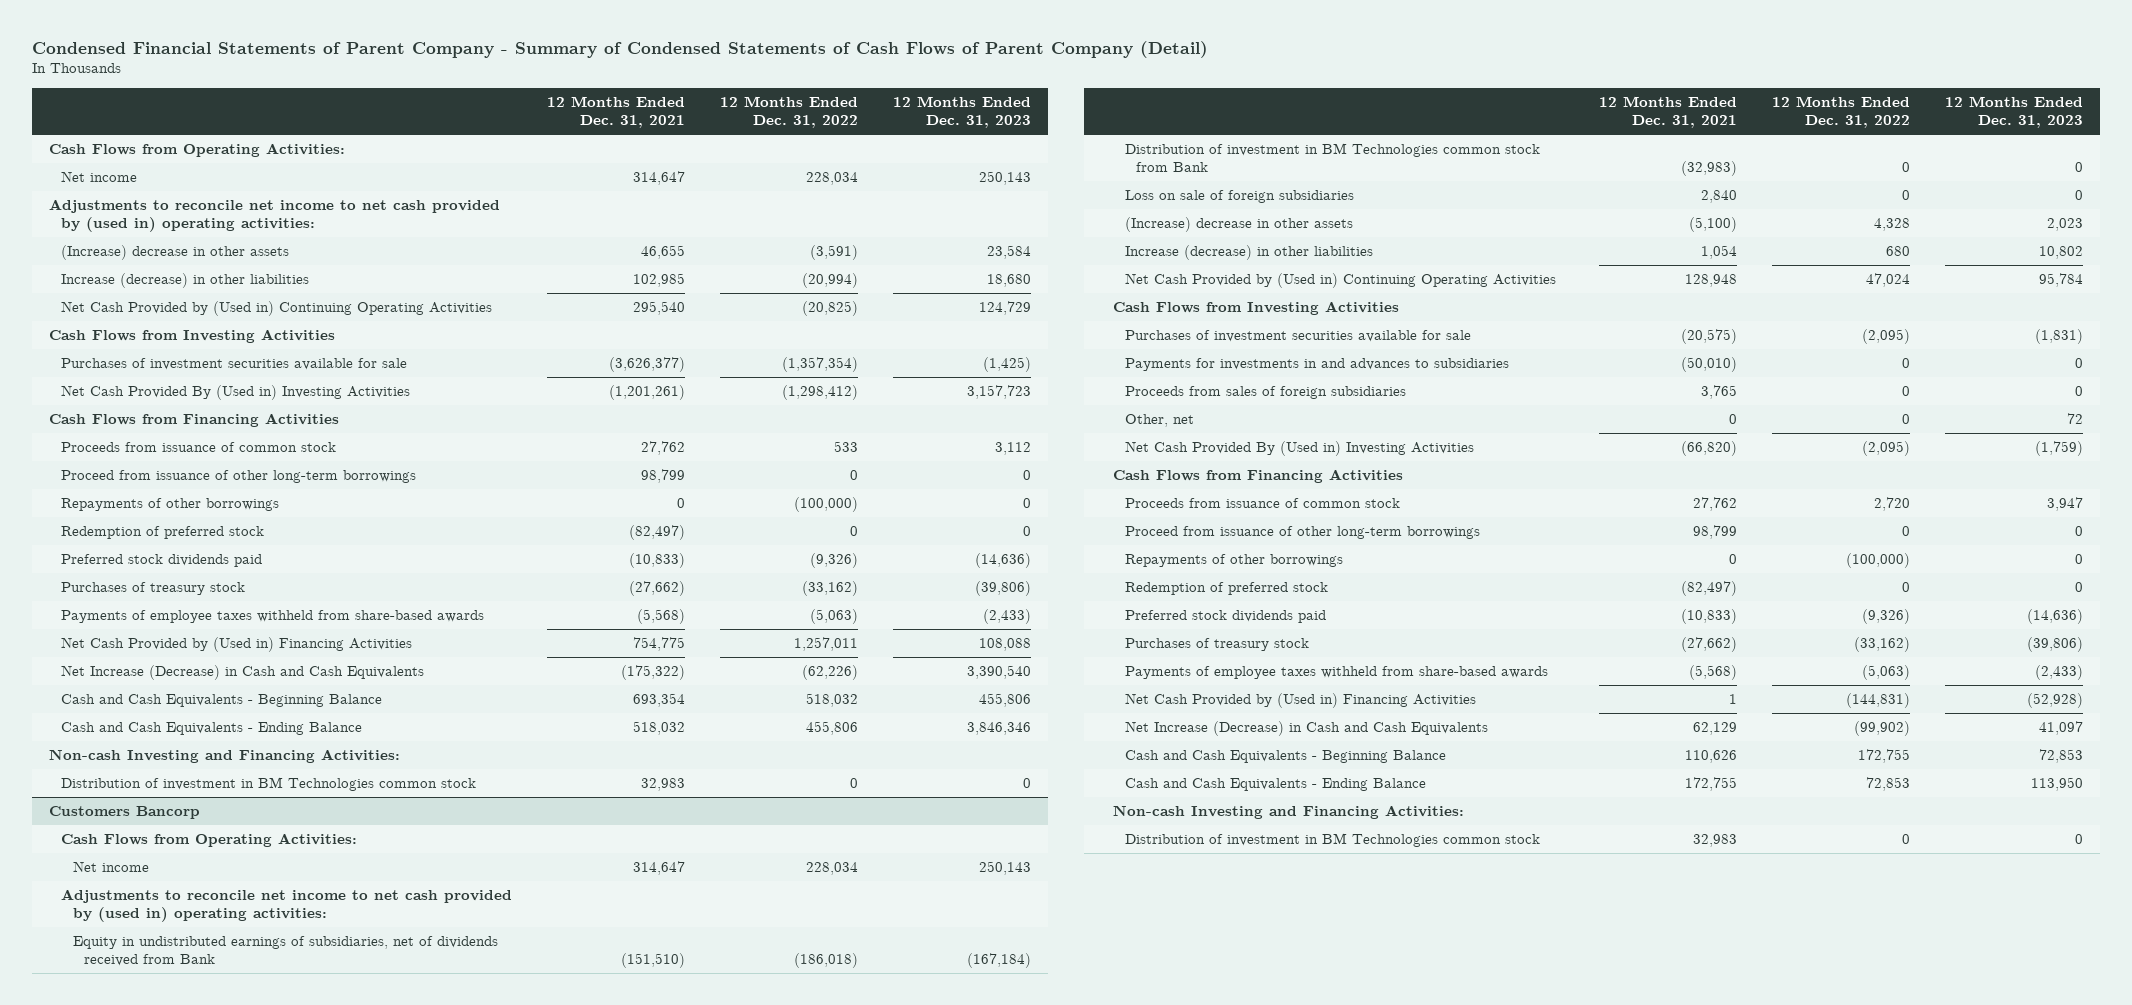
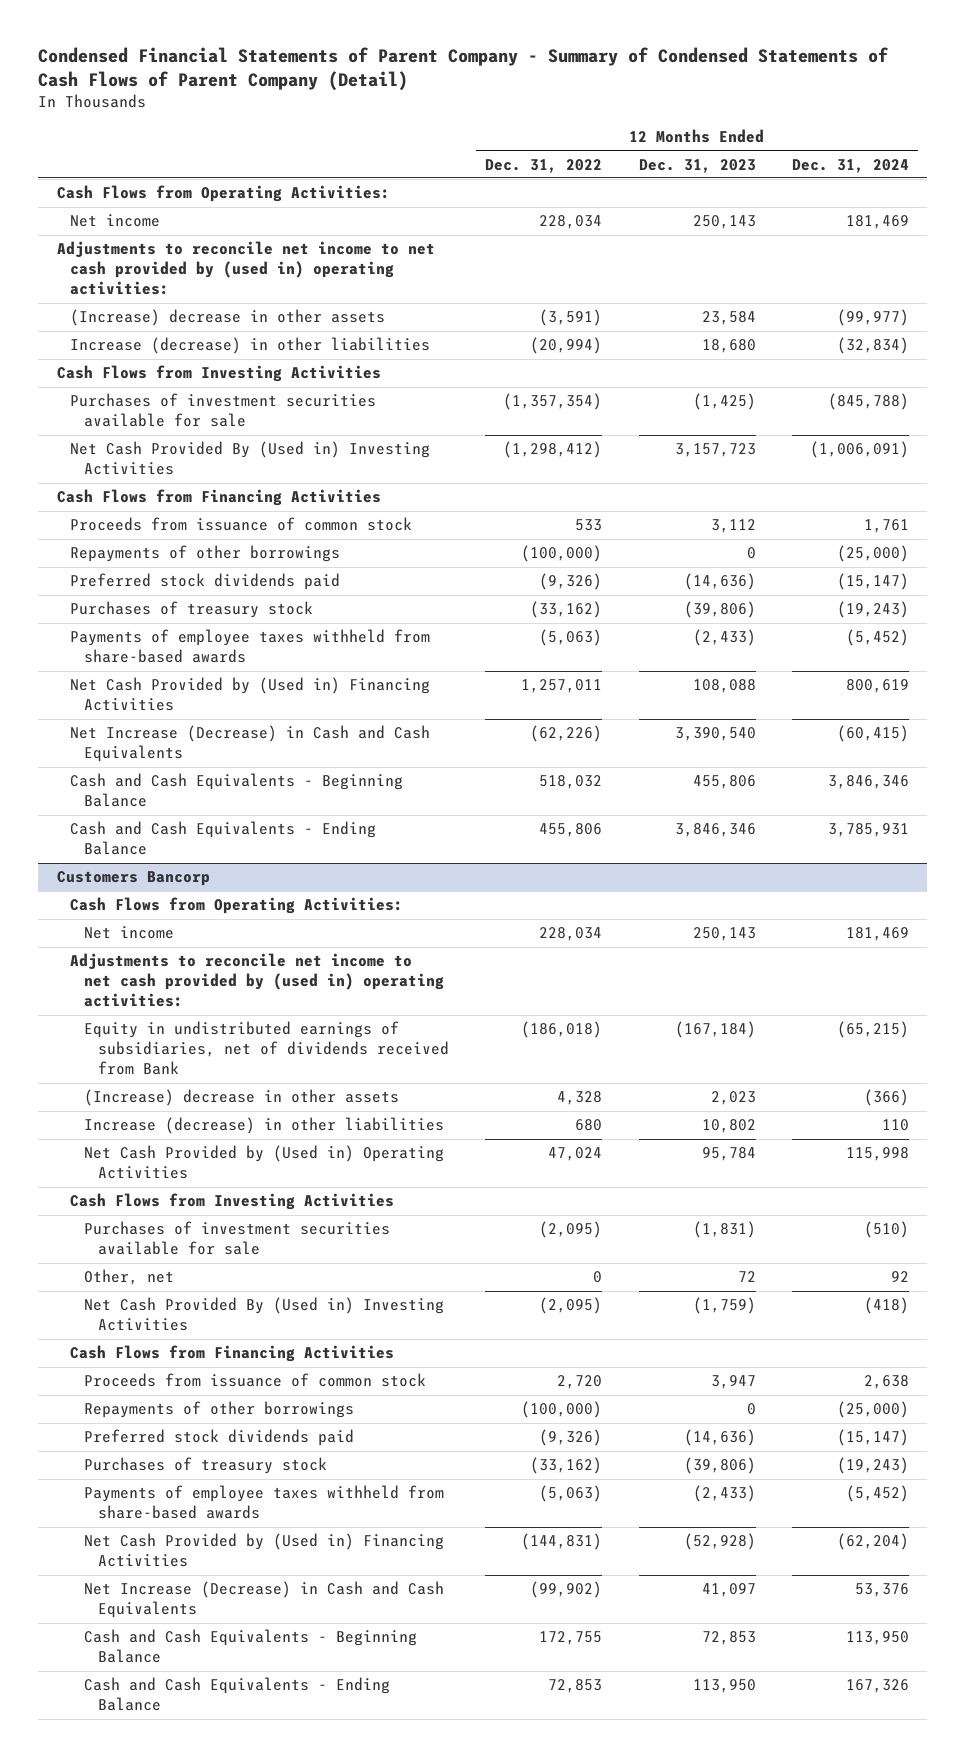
[546,96,685,129] 12 Months Ended Dec. 31, 2021 -> none
none -> [792,158,910,173] Dec. 31, 2024
[60,301,492,317] Net Cash Provided by (Used in) Continuing Operating Activities -> none
[60,470,416,484] Proceed from issuance of other long-term borrowings -> none
[60,526,264,540] Redemption of preferred stock -> none
[49,749,401,764] Non-cash Investing and Financing Activities: -> none
[60,777,476,792] Distribution of investment in BM Technologies common stock -> none
[1124,143,1540,173] Distribution of investment in BM Technologies common stock from Bank -> none
[1124,190,1354,204] Loss on sale of foreign subsidiaries -> none
[1124,273,1556,289] Net Cash Provided by (Used in) Continuing Operating Activities -> [83,1145,444,1180] Net Cash Provided by (Used in) Operating Activities
[1124,358,1509,372] Payments for investments in and advances to subsidiaries -> none
[1124,386,1406,400] Proceeds from sales of foreign subsidiaries -> none
[1124,526,1480,540] Proceed from issuance of other long-term borrowings -> none
[1124,582,1328,596] Redemption of preferred stock -> none
[1113,805,1465,820] Non-cash Investing and Financing Activities: -> none
[1124,833,1540,848] Distribution of investment in BM Technologies common stock -> none

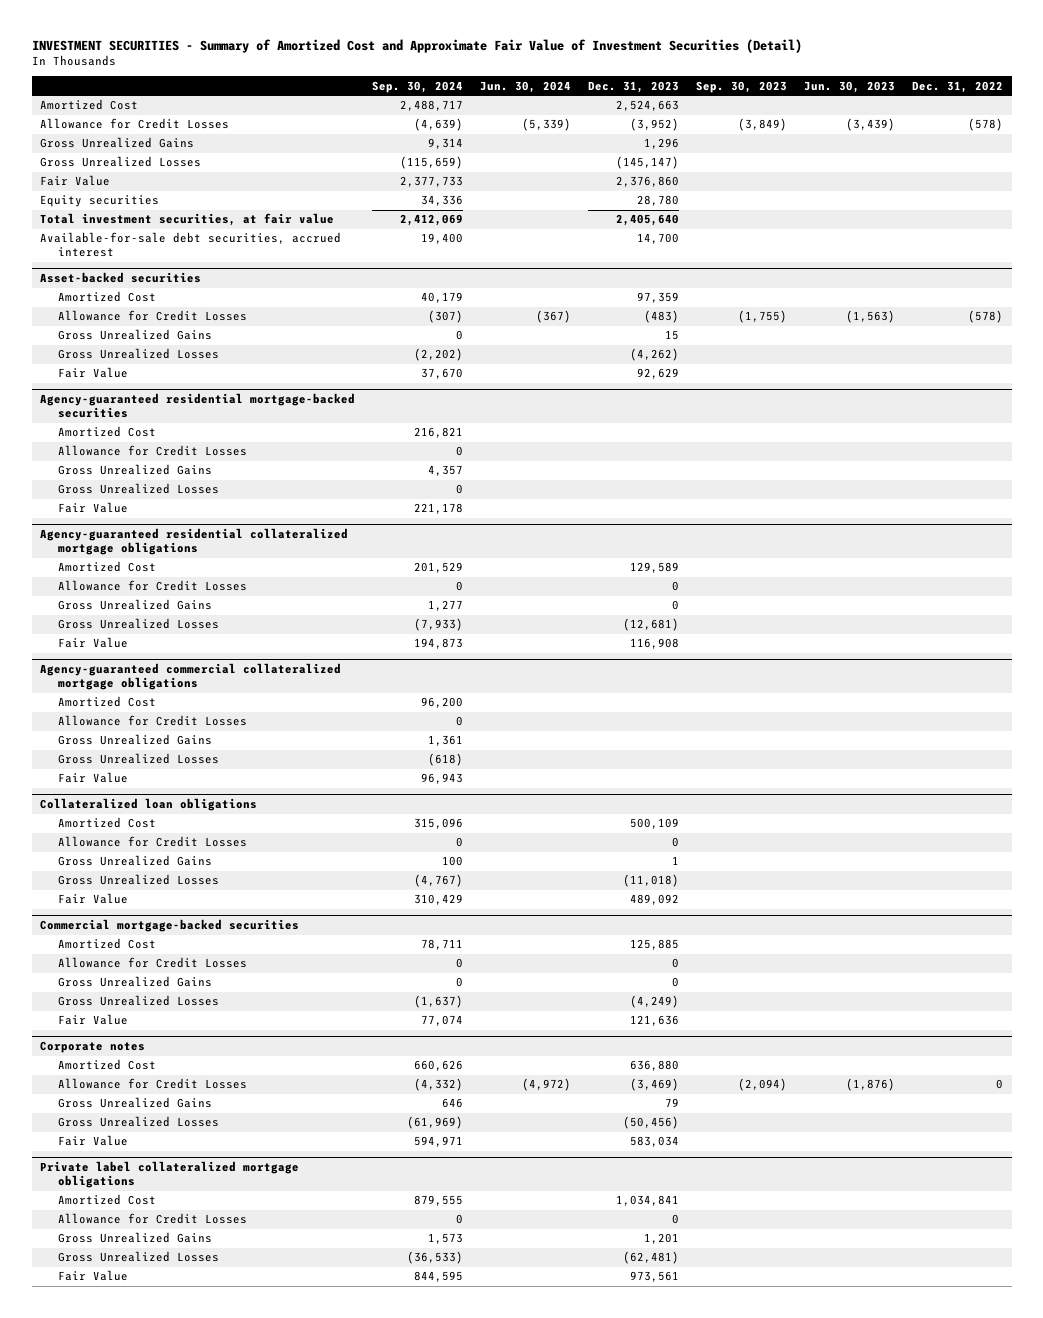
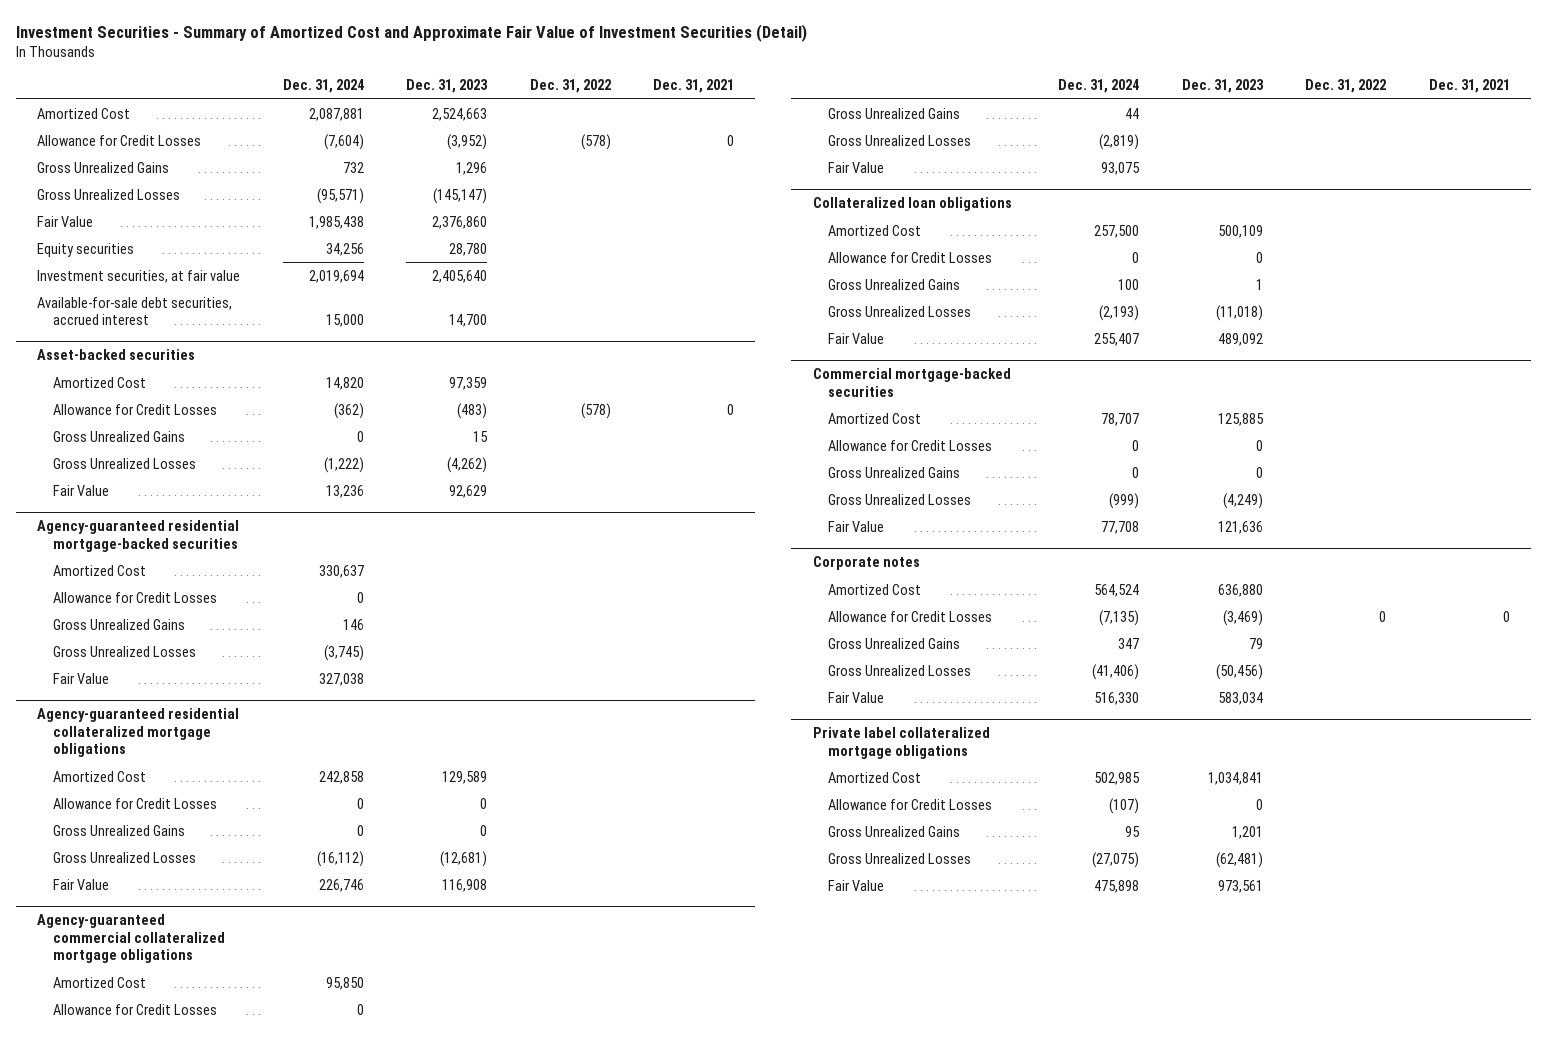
[31,38,802,53] INVESTMENT SECURITIES - Summary of Amortized Cost and Approximate Fair Value of Investment Securities (Detail) -> [15,23,807,42] Investment Securities - Summary of Amortized Cost and Approximate Fair Value of Investment Securities (Detail)
[372,80,464,93] Sep. 30, 2024 -> none
[480,80,572,93] Jun. 30, 2024 -> none
[696,80,788,93] Sep. 30, 2023 -> none
[804,80,896,93] Jun. 30, 2023 -> none
none -> [282,79,364,94] Dec. 31, 2024
none -> [653,79,735,94] Dec. 31, 2021
[40,213,335,227] Total investment securities, at fair value -> [36,269,240,283] Investment securities, at fair value

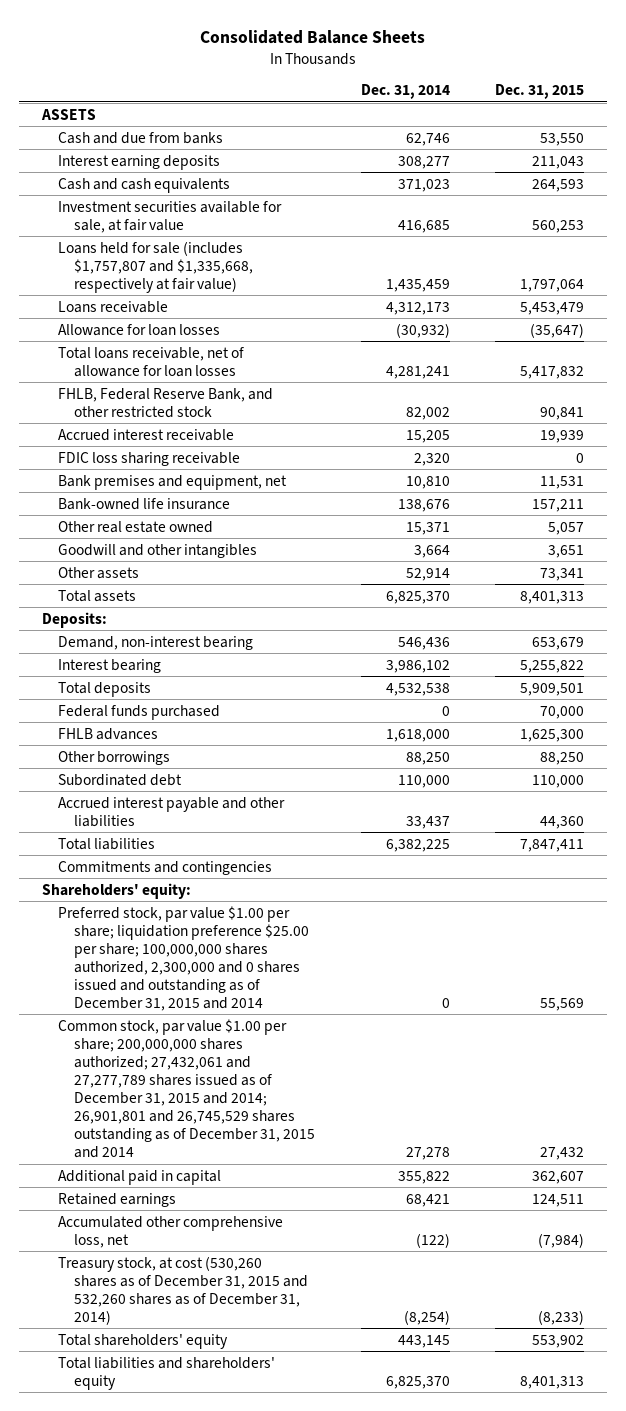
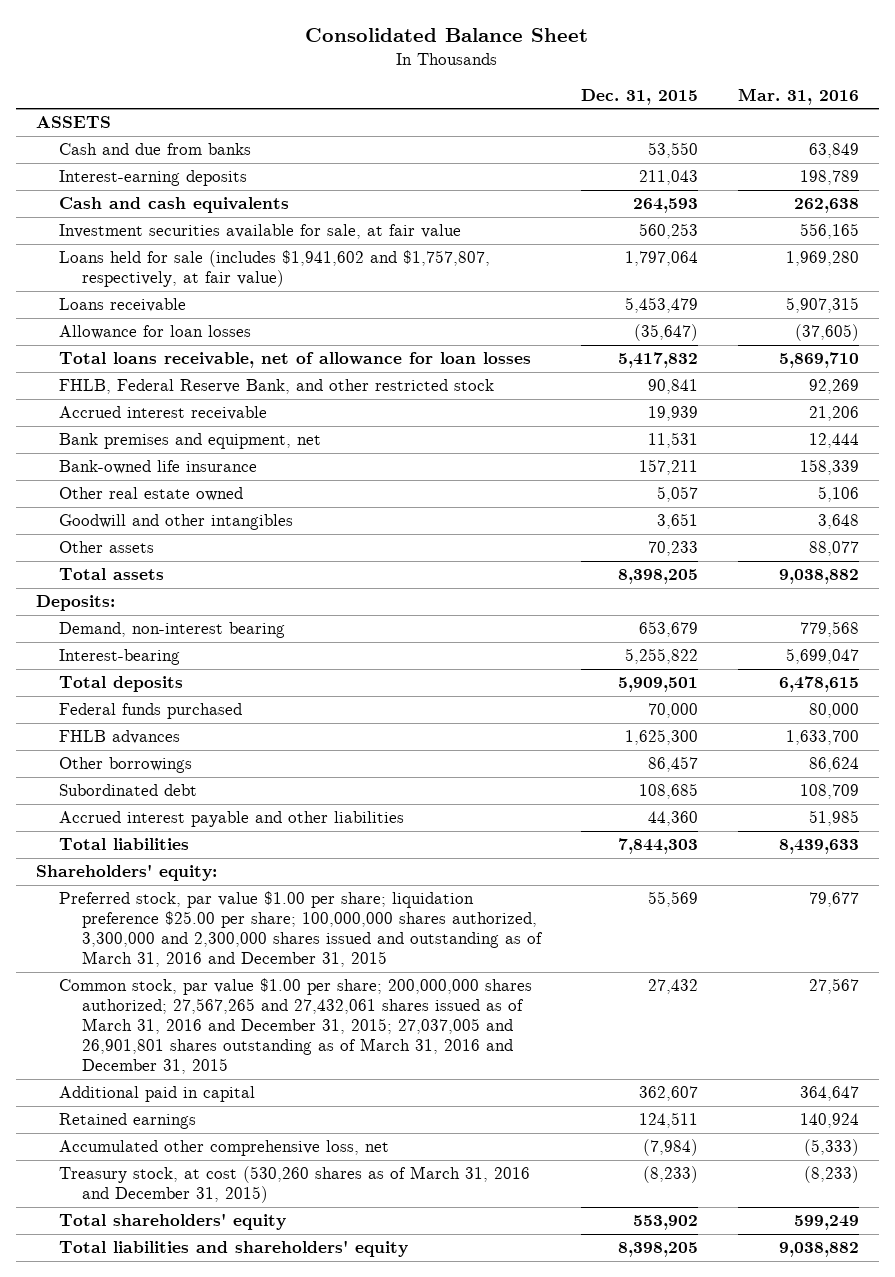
[200,29,426,44] Consolidated Balance Sheets -> [305,27,589,42] Consolidated Balance Sheet
[360,84,450,100] Dec. 31, 2014 -> none
none -> [738,87,860,105] Mar. 31, 2016
[58,154,221,170] Interest earning deposits -> [58,170,247,187] Interest-earning deposits
[58,240,254,293] Loans held for sale (includes $1,757,807 and $1,335,668, respectively at fair value) -> [58,250,490,288] Loans held for sale (includes $1,941,602 and $1,757,807, respectively, at fair value)
[58,451,241,466] FDIC loss sharing receivable -> none
[540,567,585,581] 73,341 -> [648,541,699,557] 70,233
[520,590,585,604] 8,401,313 -> [618,569,699,585] 8,398,205
[58,658,162,673] Interest bearing -> [58,649,180,666] Interest-bearing
[540,751,585,765] 88,250 -> [648,756,699,773] 86,457
[532,774,585,788] 110,000 -> [639,783,699,800] 108,685
[58,860,273,875] Commitments and contingencies -> none
[520,838,585,852] 7,847,411 -> [618,838,699,855] 7,844,303
[58,905,310,1012] Preferred stock, par value $1.00 per share; liquidation preference $25.00 per share; 100,000,000 shares authorized, 2,300,000 and 0 shares issued and outstanding as of December 31, 2015 and 2014 -> [58,891,544,968] Preferred stock, par value $1.00 per share; liquidation preference $25.00 per share; 100,000,000 shares authorized, 3,300,000 and 2,300,000 shares issued and outstanding as of March 31, 2016 and December 31, 2015
[58,1018,316,1159] Common stock, par value $1.00 per share; 200,000,000 shares authorized; 27,432,061 and 27,277,789 shares issued as of December 31, 2015 and 2014; 26,901,801 and 26,745,529 shares outstanding as of December 31, 2015 and 2014 -> [58,978,532,1075] Common stock, par value $1.00 per share; 200,000,000 shares authorized; 27,567,265 and 27,432,061 shares issued as of March 31, 2016 and December 31, 2015; 27,037,005 and 26,901,801 shares outstanding as of March 31, 2016 and December 31, 2015
[58,1255,309,1325] Treasury stock, at cost (530,260 shares as of December 31, 2015 and 532,260 shares as of December 31, 2014) -> [58,1166,530,1204] Treasury stock, at cost (530,260 shares as of March 31, 2016 and December 31, 2015)
[520,1375,585,1389] 8,401,313 -> [618,1242,699,1258] 8,398,205

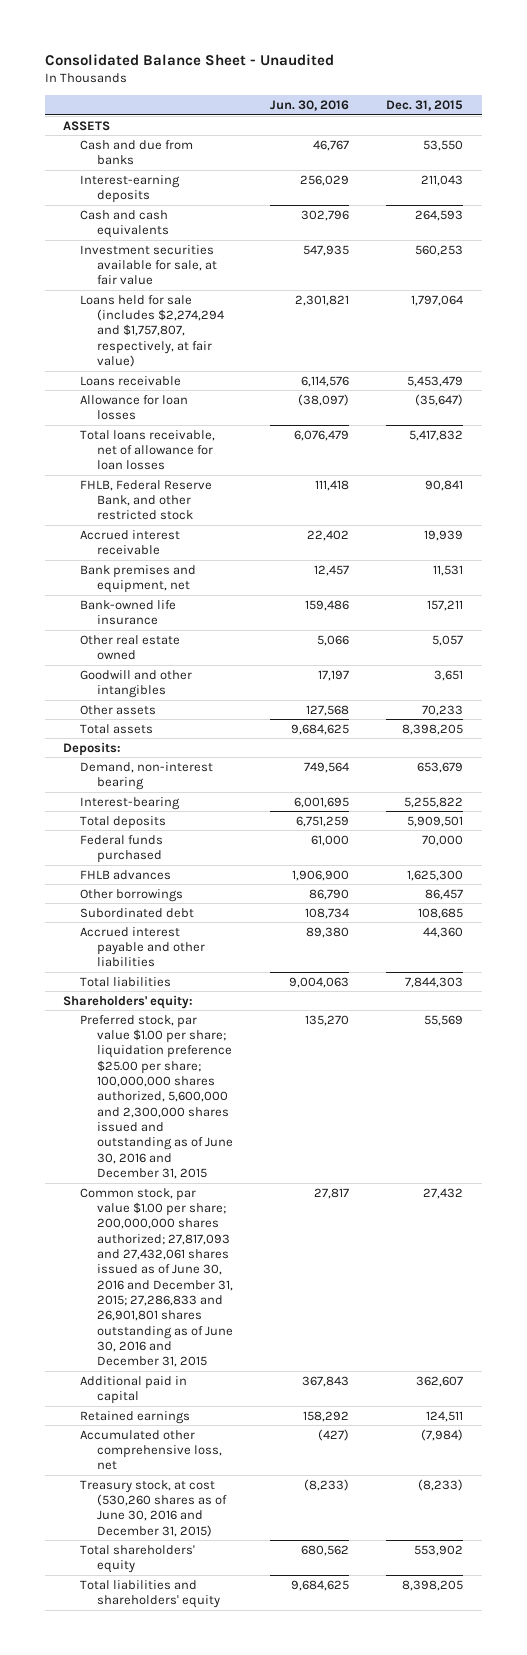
[305,27,589,42] Consolidated Balance Sheet -> [44,53,334,66] Consolidated Balance Sheet - Unaudited
[738,87,860,105] Mar. 31, 2016 -> none
none -> [270,100,350,112] Jun. 30, 2016
[58,250,490,288] Loans held for sale (includes $1,941,602 and $1,757,807, respectively, at fair value) -> [80,294,224,368] Loans held for sale (includes $2,274,294 and $1,757,807, respectively, at fair value)
[58,891,544,968] Preferred stock, par value $1.00 per share; liquidation preference $25.00 per share; 100,000,000 shares authorized, 3,300,000 and 2,300,000 shares issued and outstanding as of March 31, 2016 and December 31, 2015 -> [80,1014,233,1180] Preferred stock, par value $1.00 per share; liquidation preference $25.00 per share; 100,000,000 shares authorized, 5,600,000 and 2,300,000 shares issued and outstanding as of June 30, 2016 and December 31, 2015
[58,978,532,1075] Common stock, par value $1.00 per share; 200,000,000 shares authorized; 27,567,265 and 27,432,061 shares issued as of March 31, 2016 and December 31, 2015; 27,037,005 and 26,901,801 shares outstanding as of March 31, 2016 and December 31, 2015 -> [80,1187,233,1368] Common stock, par value $1.00 per share; 200,000,000 shares authorized; 27,817,093 and 27,432,061 shares issued as of June 30, 2016 and December 31, 2015; 27,286,833 and 26,901,801 shares outstanding as of June 30, 2016 and December 31, 2015
[58,1166,530,1204] Treasury stock, at cost (530,260 shares as of March 31, 2016 and December 31, 2015) -> [80,1479,227,1537] Treasury stock, at cost (530,260 shares as of June 30, 2016 and December 31, 2015)

